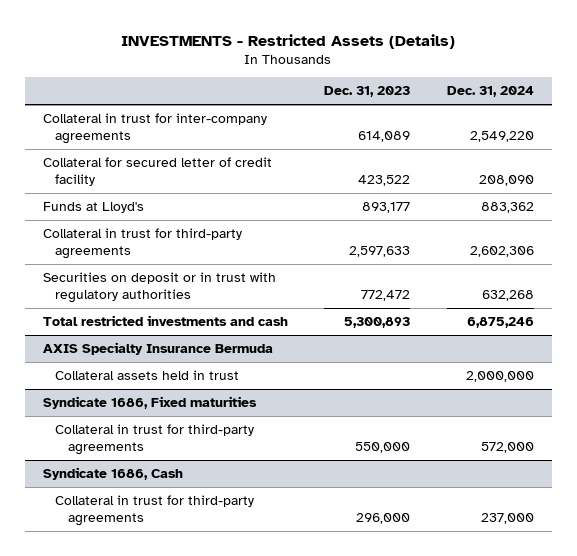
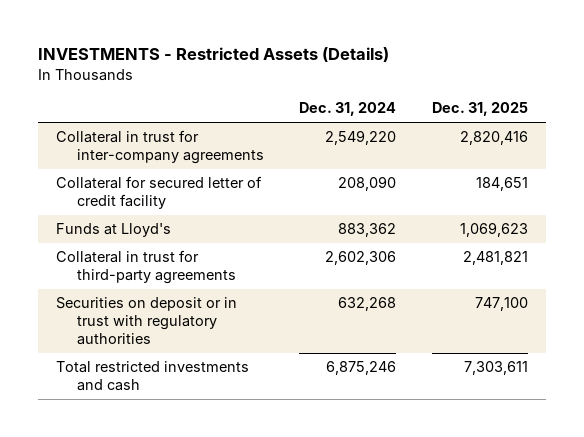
[324,86,411,98] Dec. 31, 2023 -> none
none -> [432,102,529,117] Dec. 31, 2025
[43,342,274,356] AXIS Specialty Insurance Bermuda -> none
[55,370,240,381] Collateral assets held in trust -> none
[43,396,258,410] Syndicate 1686, Fixed maturities -> none
[55,424,255,456] Collateral in trust for third-party agreements -> none
[43,467,184,481] Syndicate 1686, Cash -> none
[55,495,255,527] Collateral in trust for third-party agreements -> none

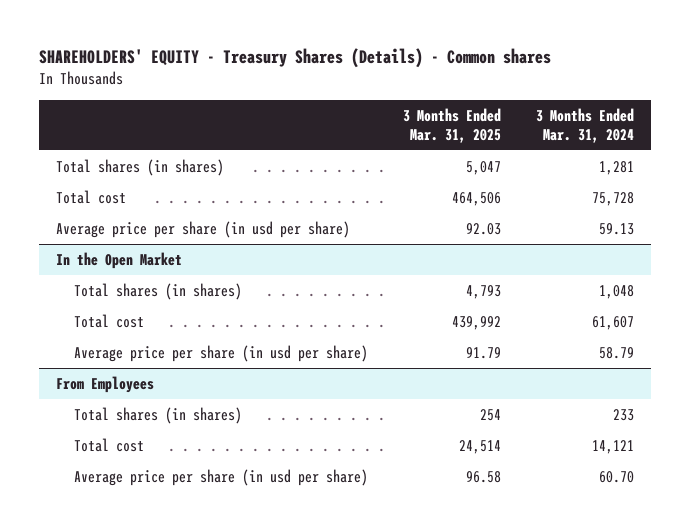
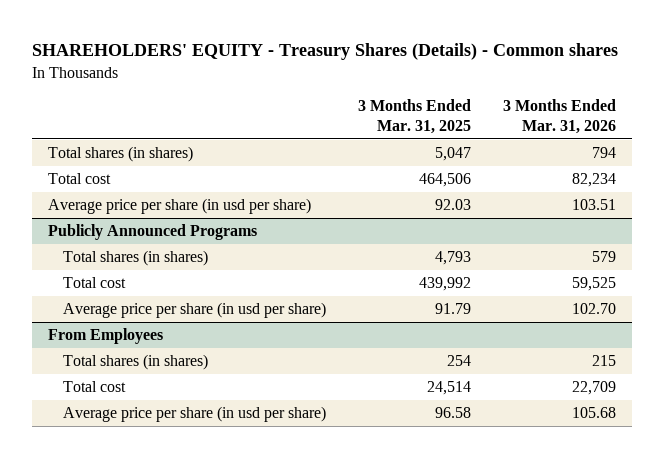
[535,107,634,143] 3 Months Ended Mar. 31, 2024 -> none
none -> [502,99,616,134] 3 Months Ended Mar. 31, 2026
[56,251,183,269] In the Open Market -> [48,223,258,240] Publicly Announced Programs

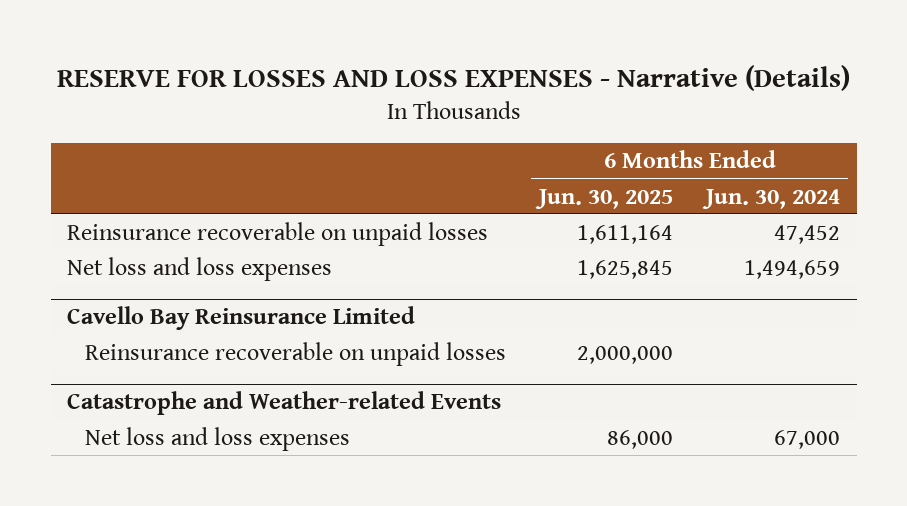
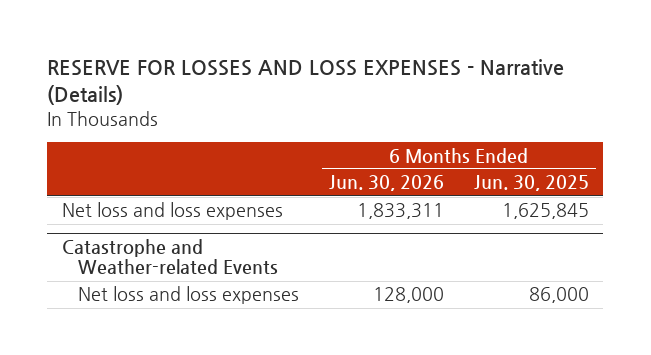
[702,188,841,209] Jun. 30, 2024 -> none
none -> [329,175,445,192] Jun. 30, 2026
[67,222,489,247] Reinsurance recoverable on unpaid losses -> none
[67,306,416,331] Cavello Bay Reinsurance Limited -> none
[84,342,506,367] Reinsurance recoverable on unpaid losses -> none

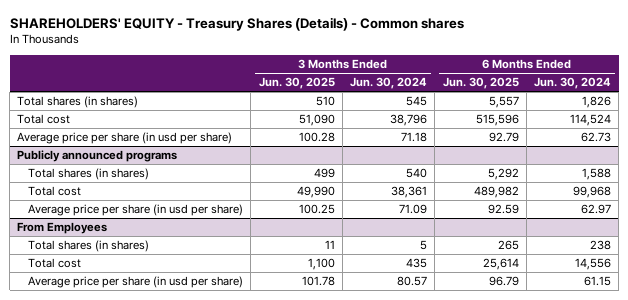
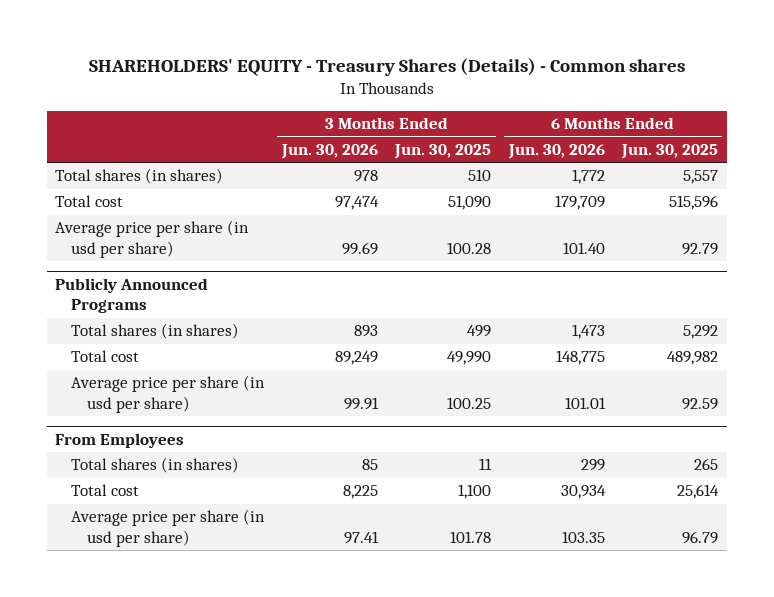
[350,77,428,90] Jun. 30, 2024 -> none
[534,77,612,90] Jun. 30, 2024 -> none
none -> [280,143,378,159] Jun. 30, 2026
none -> [507,143,605,159] Jun. 30, 2026
[17,150,178,163] Publicly announced programs -> [55,277,209,314] Publicly Announced Programs

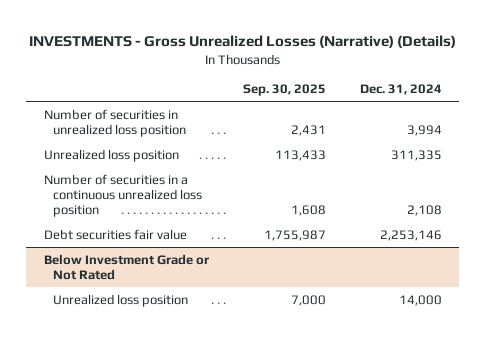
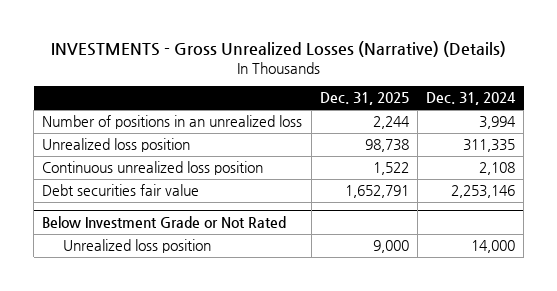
[242,84,326,97] Sep. 30, 2025 -> none
none -> [319,92,409,106] Dec. 31, 2025
[43,108,186,137] Number of securities in unrealized loss position -> [42,115,303,130] Number of positions in an unrealized loss
[43,173,202,218] Number of securities in a continuous unrealized loss position -> [42,161,264,176] Continuous unrealized loss position

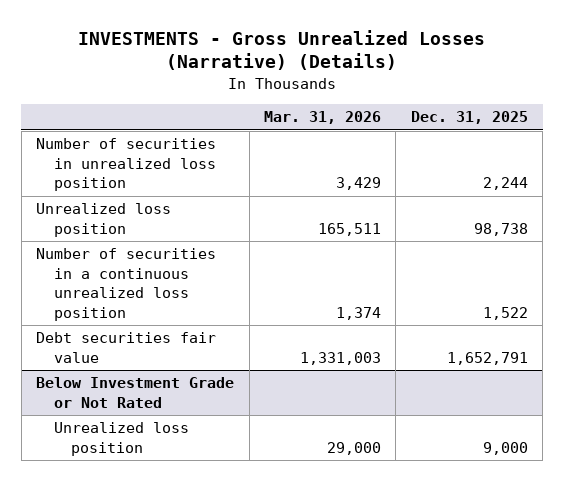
[426,92,517,106] Dec. 31, 2024 -> none
none -> [264,111,382,125] Mar. 31, 2026
[42,115,303,130] Number of positions in an unrealized loss -> [36,138,217,192] Number of securities in unrealized loss position
[42,161,264,176] Continuous unrealized loss position -> [36,248,217,321] Number of securities in a continuous unrealized loss position

